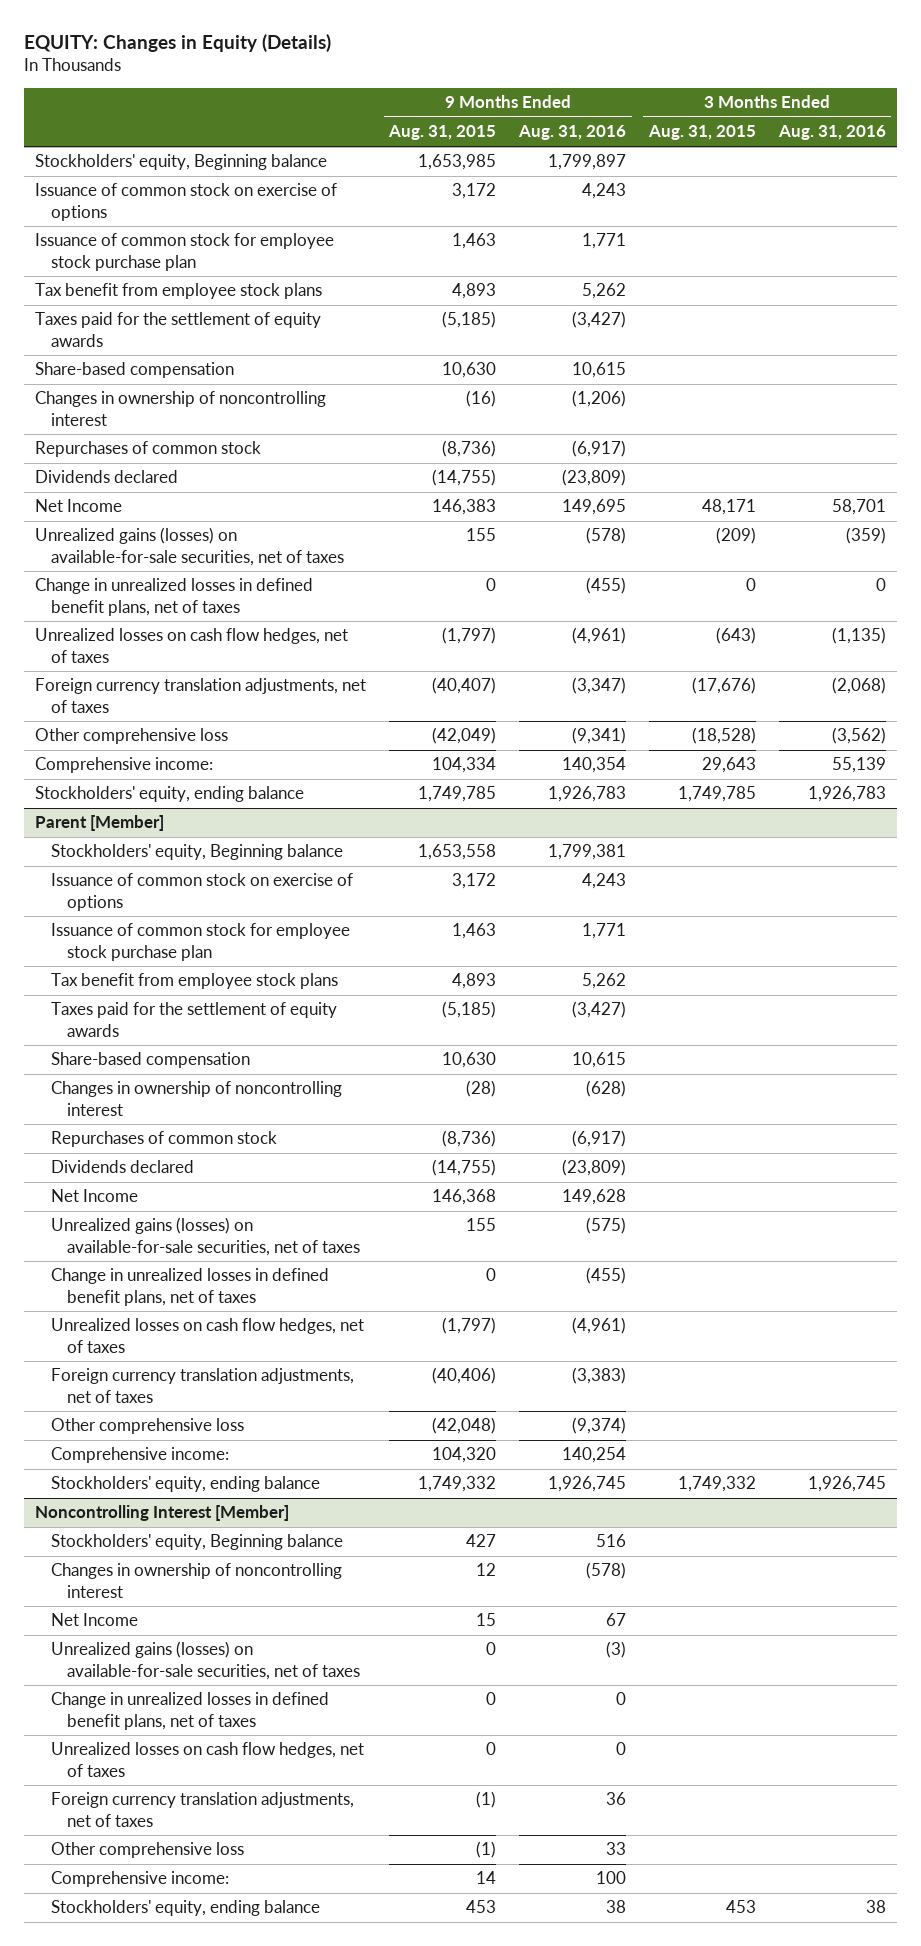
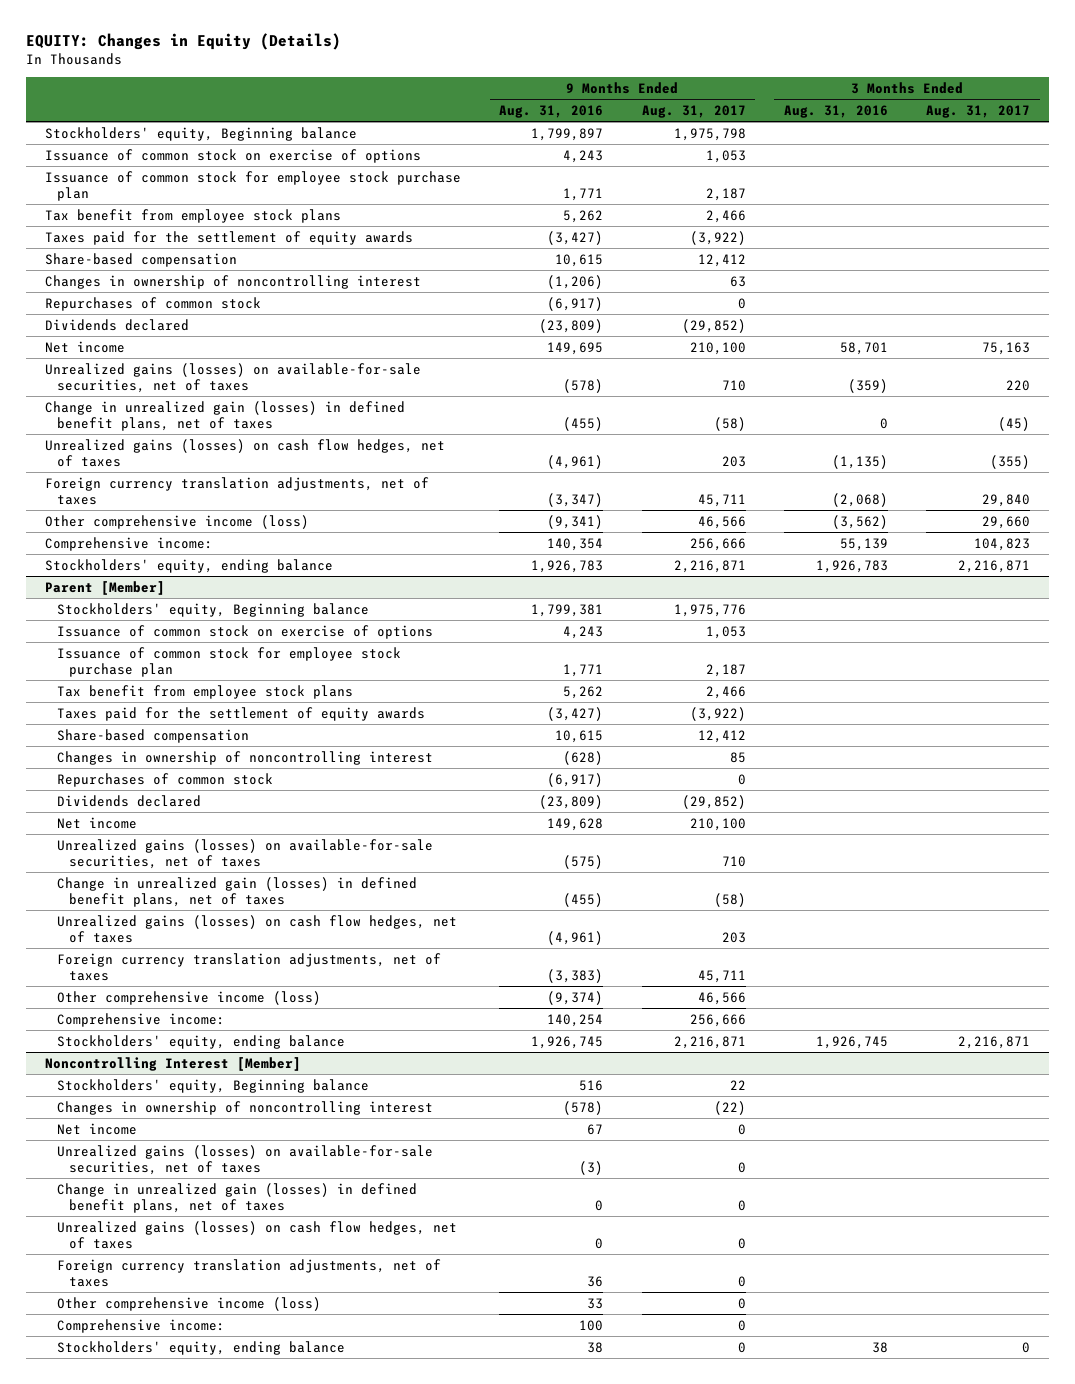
[388,125,497,141] Aug. 31, 2015 -> none
[647,125,756,141] Aug. 31, 2015 -> none
none -> [641,104,746,118] Aug. 31, 2017
none -> [926,104,1031,118] Aug. 31, 2017
[35,499,123,513] Net Income -> [44,340,125,353] Net income
[35,578,314,616] Change in unrealized losses in defined benefit plans, net of taxes -> [44,400,405,431] Change in unrealized gain (losses) in defined benefit plans, net of taxes
[35,628,349,663] Unrealized losses on cash flow hedges, net of taxes -> [44,438,445,467] Unrealized gains (losses) on cash flow hedges, net of taxes
[35,728,229,745] Other comprehensive loss -> [44,514,309,529] Other comprehensive income (loss)
[51,1189,139,1203] Net Income -> [56,816,137,829] Net income
[51,1268,330,1306] Change in unrealized losses in defined benefit plans, net of taxes -> [56,876,417,907] Change in unrealized gain (losses) in defined benefit plans, net of taxes
[51,1318,365,1353] Unrealized losses on cash flow hedges, net of taxes -> [56,914,457,943] Unrealized gains (losses) on cash flow hedges, net of taxes
[51,1418,245,1435] Other comprehensive loss -> [56,990,321,1005] Other comprehensive income (loss)
[51,1613,139,1627] Net Income -> [56,1122,137,1135] Net income
[51,1692,330,1730] Change in unrealized losses in defined benefit plans, net of taxes -> [56,1182,417,1213] Change in unrealized gain (losses) in defined benefit plans, net of taxes
[51,1742,365,1777] Unrealized losses on cash flow hedges, net of taxes -> [56,1220,457,1249] Unrealized gains (losses) on cash flow hedges, net of taxes
[51,1842,245,1859] Other comprehensive loss -> [56,1296,321,1311] Other comprehensive income (loss)

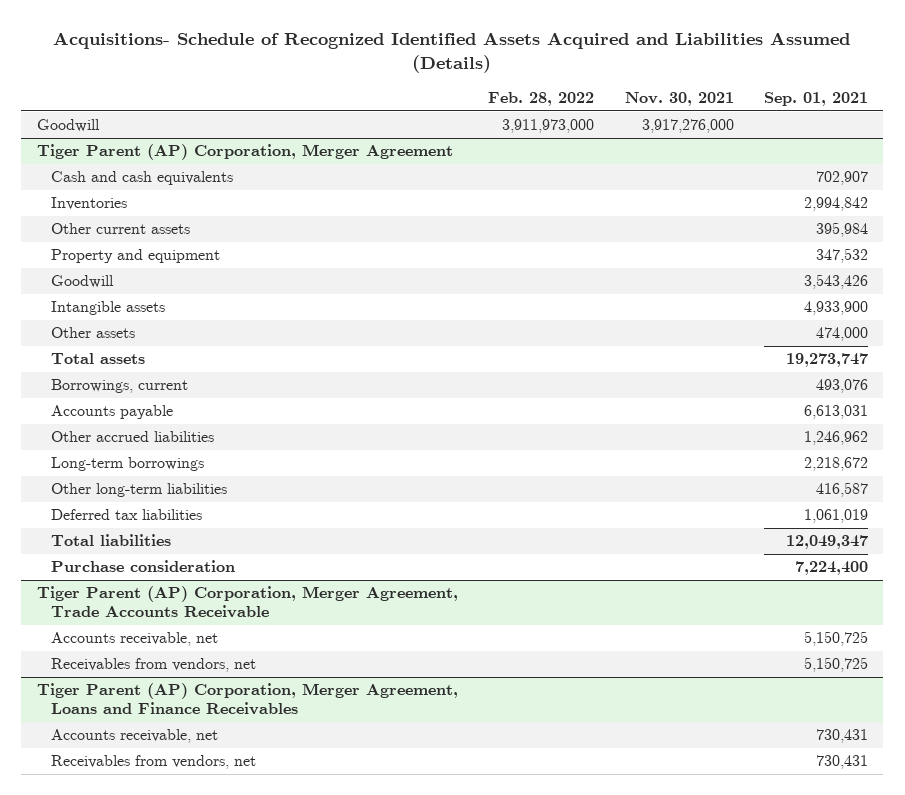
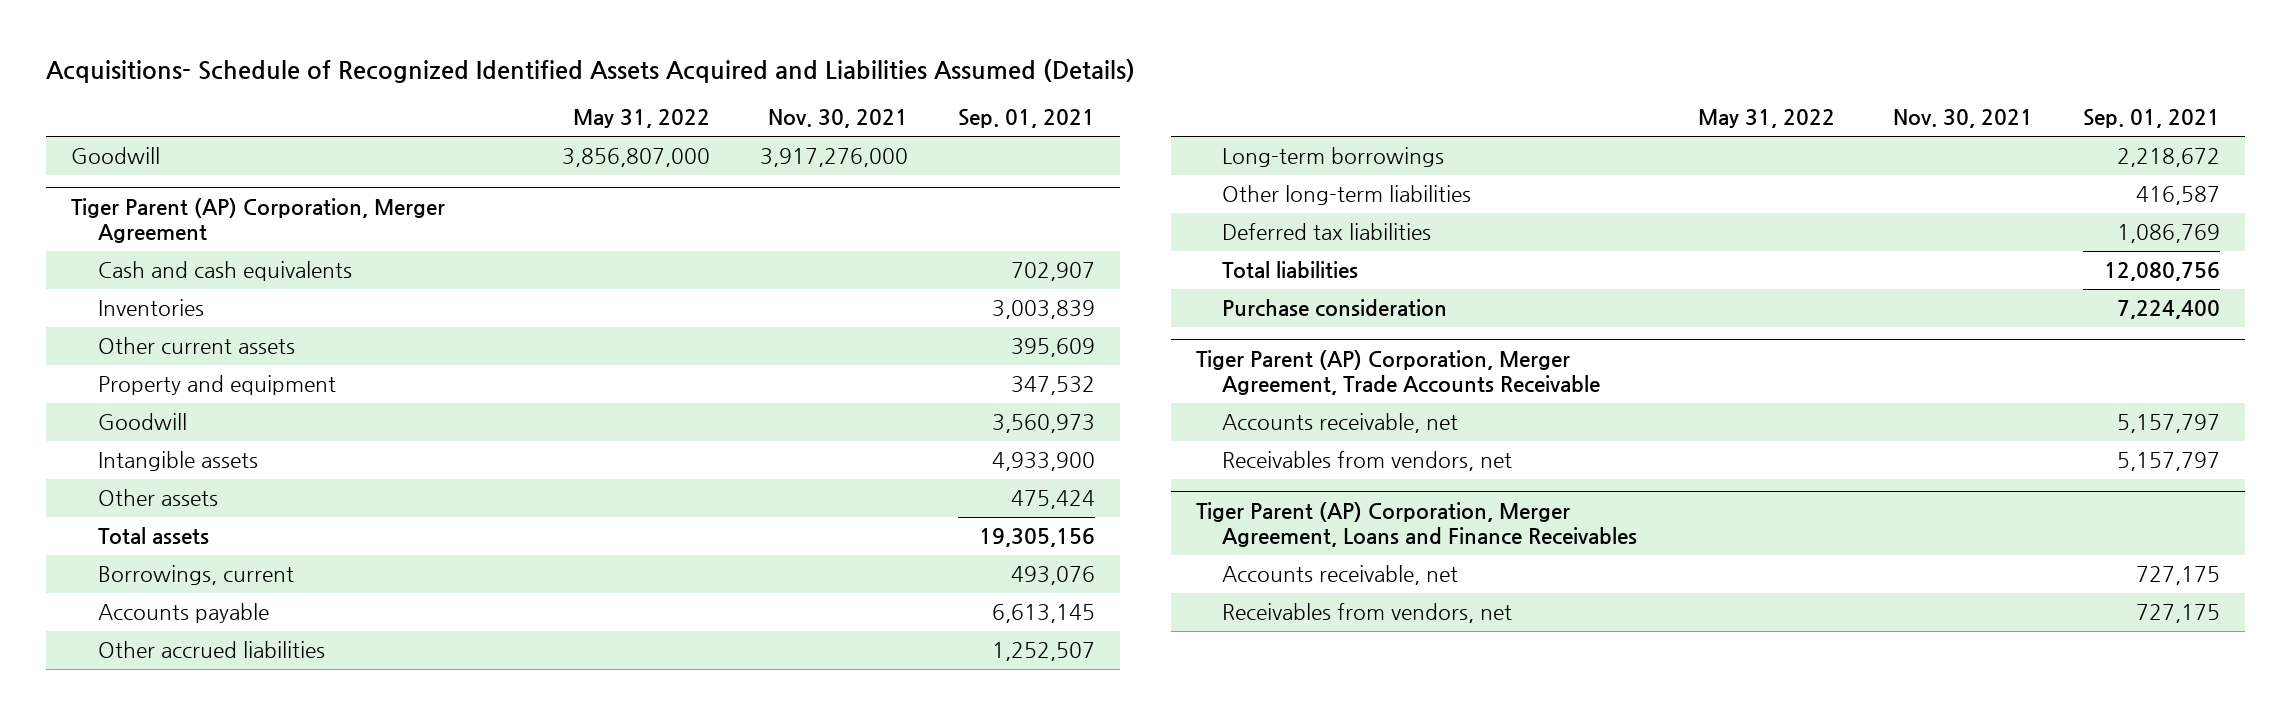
[488,91,595,106] Feb. 28, 2022 -> none
none -> [573,109,711,129] May 31, 2022
[803,197,868,212] 2,994,842 -> [991,300,1095,320] 3,003,839
[815,222,868,238] 395,984 -> [1010,338,1095,358] 395,609
[803,274,868,290] 3,543,426 -> [991,414,1095,434] 3,560,973
[815,327,868,342] 474,000 -> [1010,490,1095,510] 475,424
[785,353,868,368] 19,273,747 -> [978,528,1095,548] 19,305,156
[803,405,868,420] 6,613,031 -> [991,604,1095,624] 6,613,145
[803,431,868,446] 1,246,962 -> [991,642,1095,662] 1,252,507
[803,509,868,524] 1,061,019 -> [2116,224,2220,244] 1,086,769
[785,535,868,550] 12,049,347 -> [2103,262,2220,282] 12,080,756
[803,631,868,647] 5,150,725 -> [2116,414,2220,434] 5,157,797
[803,657,868,673] 5,150,725 -> [2116,452,2220,472] 5,157,797
[815,729,868,744] 730,431 -> [2135,566,2220,586] 727,175
[815,755,868,770] 730,431 -> [2135,604,2220,624] 727,175

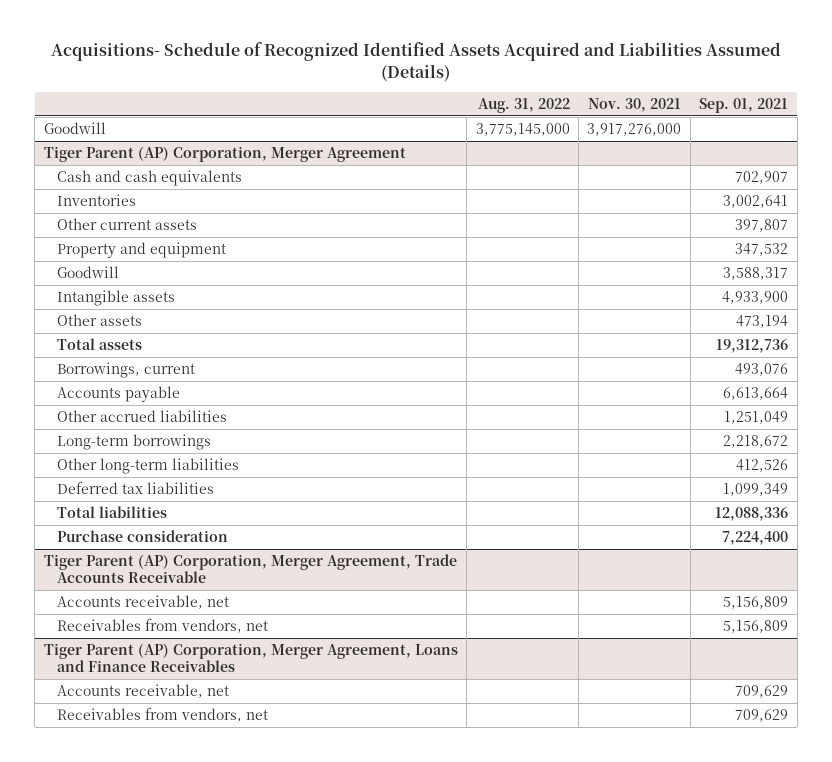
[573,109,711,129] May 31, 2022 -> none
none -> [477,97,570,113] Aug. 31, 2022
[991,300,1095,320] 3,003,839 -> [723,194,789,208] 3,002,641
[1010,338,1095,358] 395,609 -> [735,218,789,232] 397,807
[991,414,1095,434] 3,560,973 -> [723,266,789,280] 3,588,317
[1010,490,1095,510] 475,424 -> [736,314,789,328] 473,194
[978,528,1095,548] 19,305,156 -> [716,338,789,353] 19,312,736
[991,604,1095,624] 6,613,145 -> [723,386,789,400] 6,613,664
[991,642,1095,662] 1,252,507 -> [724,410,789,424] 1,251,049
[2135,186,2220,206] 416,587 -> [736,458,789,472] 412,526
[2116,224,2220,244] 1,086,769 -> [723,482,789,496] 1,099,349
[2103,262,2220,282] 12,080,756 -> [715,506,789,521] 12,088,336
[2116,414,2220,434] 5,157,797 -> [723,595,789,609] 5,156,809
[2116,452,2220,472] 5,157,797 -> [723,619,789,633] 5,156,809
[2135,566,2220,586] 727,175 -> [735,684,789,698] 709,629
[2135,604,2220,624] 727,175 -> [735,708,789,722] 709,629

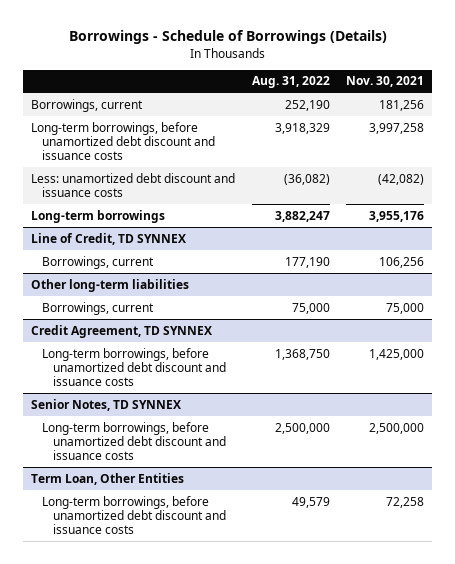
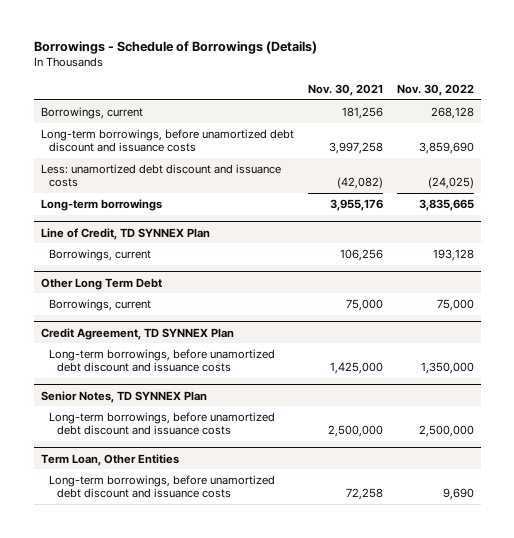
[251,76,330,89] Aug. 31, 2022 -> none
none -> [396,83,474,96] Nov. 30, 2022
[31,232,187,245] Line of Credit, TD SYNNEX -> [40,227,210,240] Line of Credit, TD SYNNEX Plan
[31,278,190,292] Other long-term liabilities -> [40,277,162,290] Other Long Term Debt
[31,324,213,338] Credit Agreement, TD SYNNEX -> [40,327,234,340] Credit Agreement, TD SYNNEX Plan
[31,398,182,411] Senior Notes, TD SYNNEX -> [40,390,207,403] Senior Notes, TD SYNNEX Plan

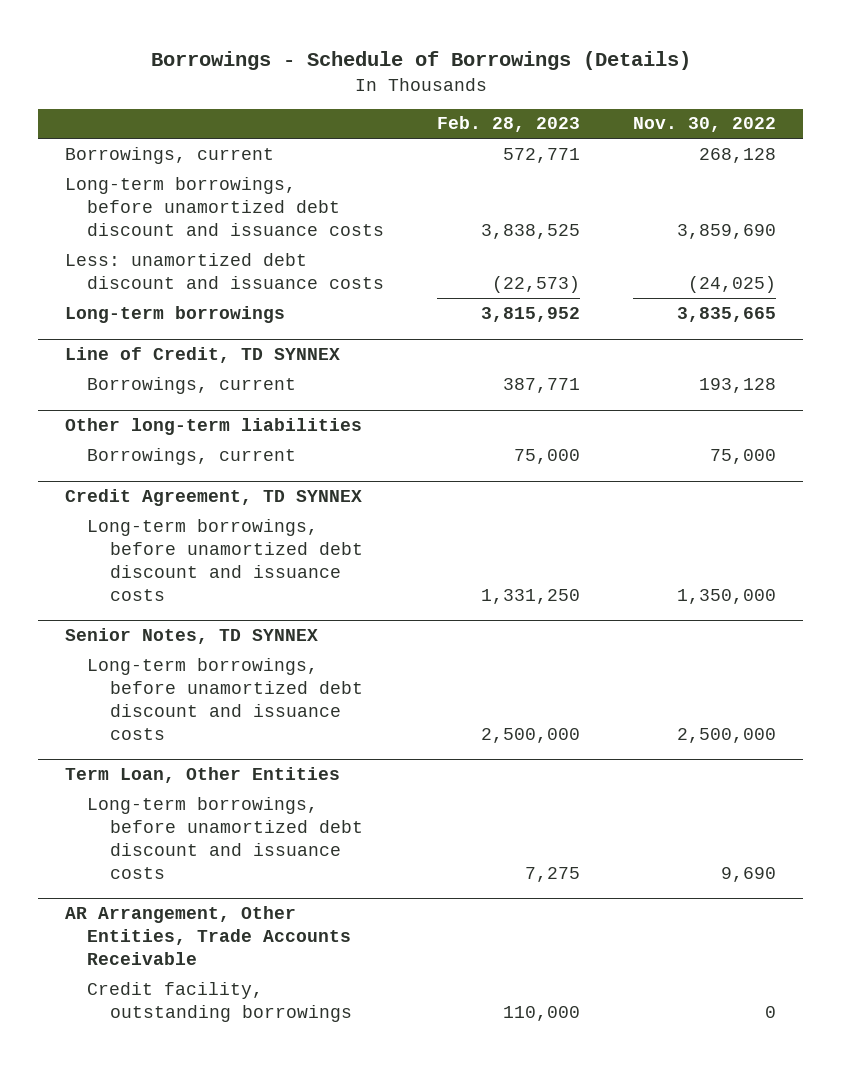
[307,83,383,96] Nov. 30, 2021 -> none
none -> [437,116,581,133] Feb. 28, 2023
[40,227,210,240] Line of Credit, TD SYNNEX Plan -> [64,347,340,364] Line of Credit, TD SYNNEX
[40,277,162,290] Other Long Term Debt -> [64,418,362,436] Other long-term liabilities
[40,327,234,340] Credit Agreement, TD SYNNEX Plan -> [64,489,362,507] Credit Agreement, TD SYNNEX
[40,390,207,403] Senior Notes, TD SYNNEX Plan -> [64,628,318,645] Senior Notes, TD SYNNEX
none -> [64,906,352,966] AR Arrangement, Other Entities, Trade Accounts Receivable
none -> [87,981,352,1022] Credit facility, outstanding borrowings

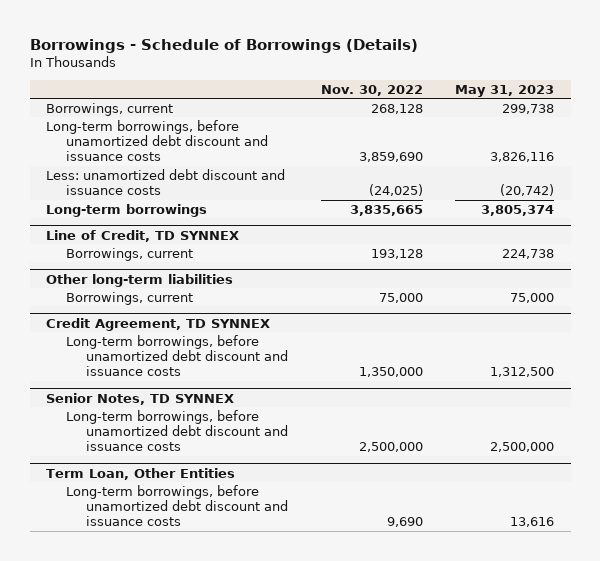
[437,116,581,133] Feb. 28, 2023 -> none
none -> [455,84,555,97] May 31, 2023
[64,906,352,966] AR Arrangement, Other Entities, Trade Accounts Receivable -> none
[87,981,352,1022] Credit facility, outstanding borrowings -> none

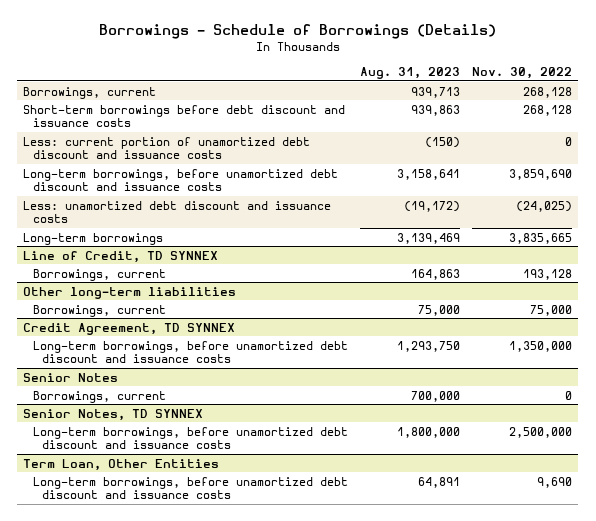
[455,84,555,97] May 31, 2023 -> none
none -> [359,67,460,80] Aug. 31, 2023
none -> [23,104,346,128] Short-term borrowings before debt discount and issuance costs
none -> [23,136,311,160] Less: current portion of unamortized debt discount and issuance costs
none -> [23,372,119,382] Senior Notes
none -> [32,390,166,403] Borrowings, current

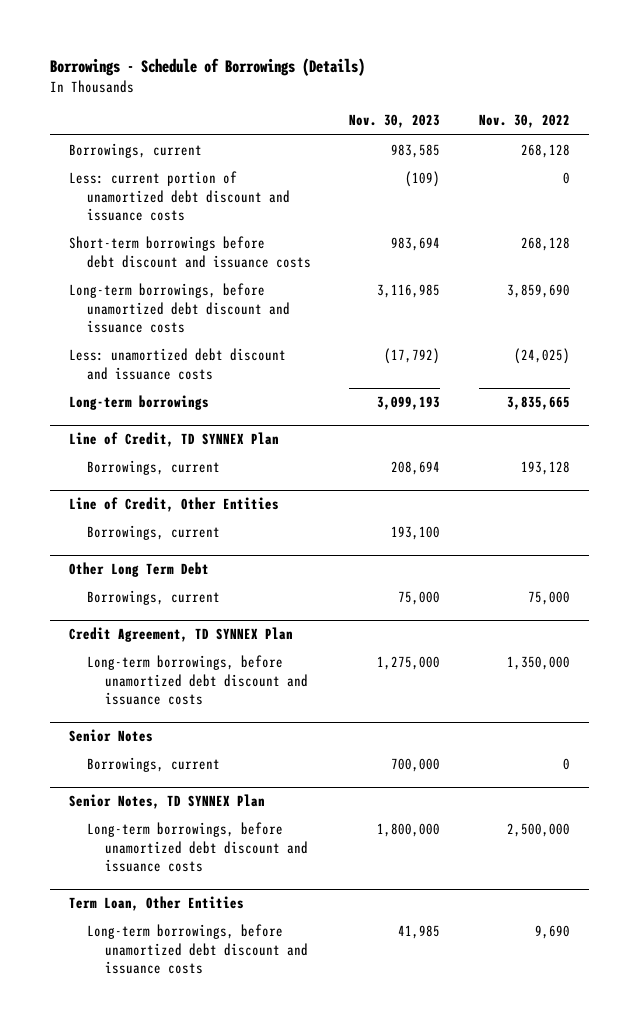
[359,67,460,80] Aug. 31, 2023 -> none
none -> [349,114,441,129] Nov. 30, 2023
[23,104,346,128] Short-term borrowings before debt discount and issuance costs -> [69,236,311,268] Short-term borrowings before debt discount and issuance costs
[23,250,219,263] Line of Credit, TD SYNNEX -> [69,432,280,448] Line of Credit, TD SYNNEX Plan
none -> [69,497,280,513] Line of Credit, Other Entities
none -> [86,525,220,541] Borrowings, current
[23,286,237,299] Other long-term liabilities -> [69,562,210,578] Other Long Term Debt
[23,322,236,335] Credit Agreement, TD SYNNEX -> [69,627,294,643] Credit Agreement, TD SYNNEX Plan
[23,408,204,421] Senior Notes, TD SYNNEX -> [69,794,266,810] Senior Notes, TD SYNNEX Plan

